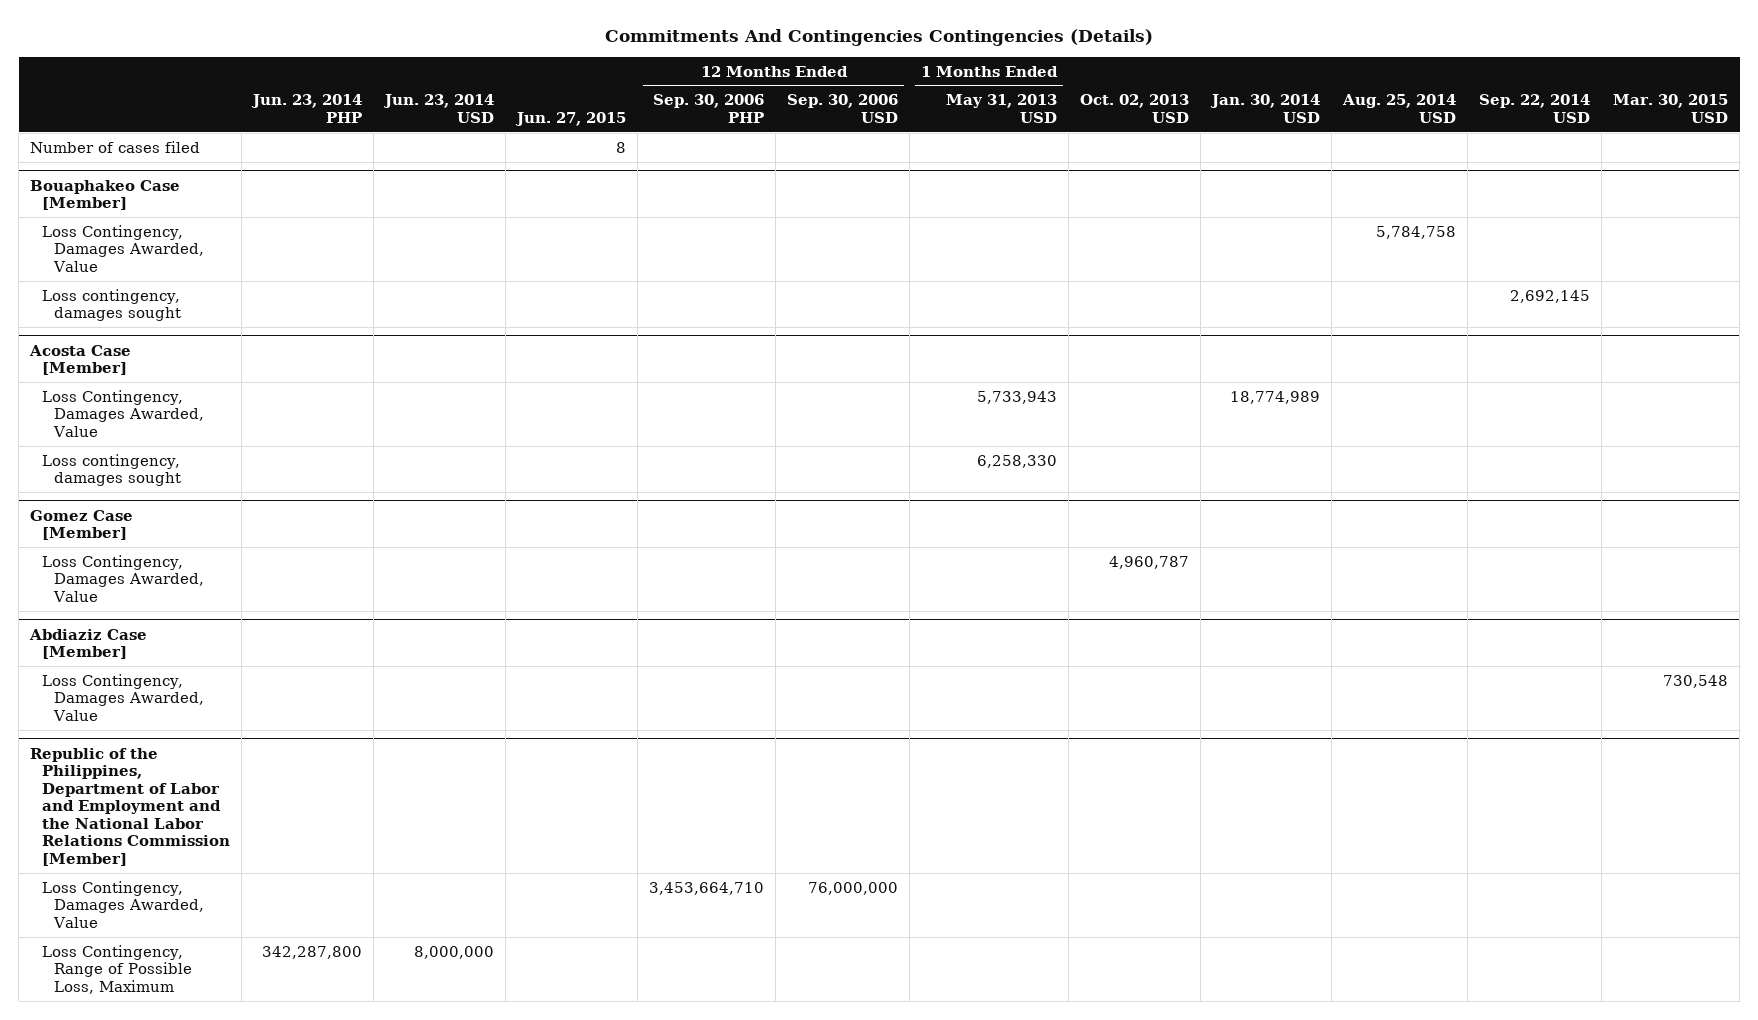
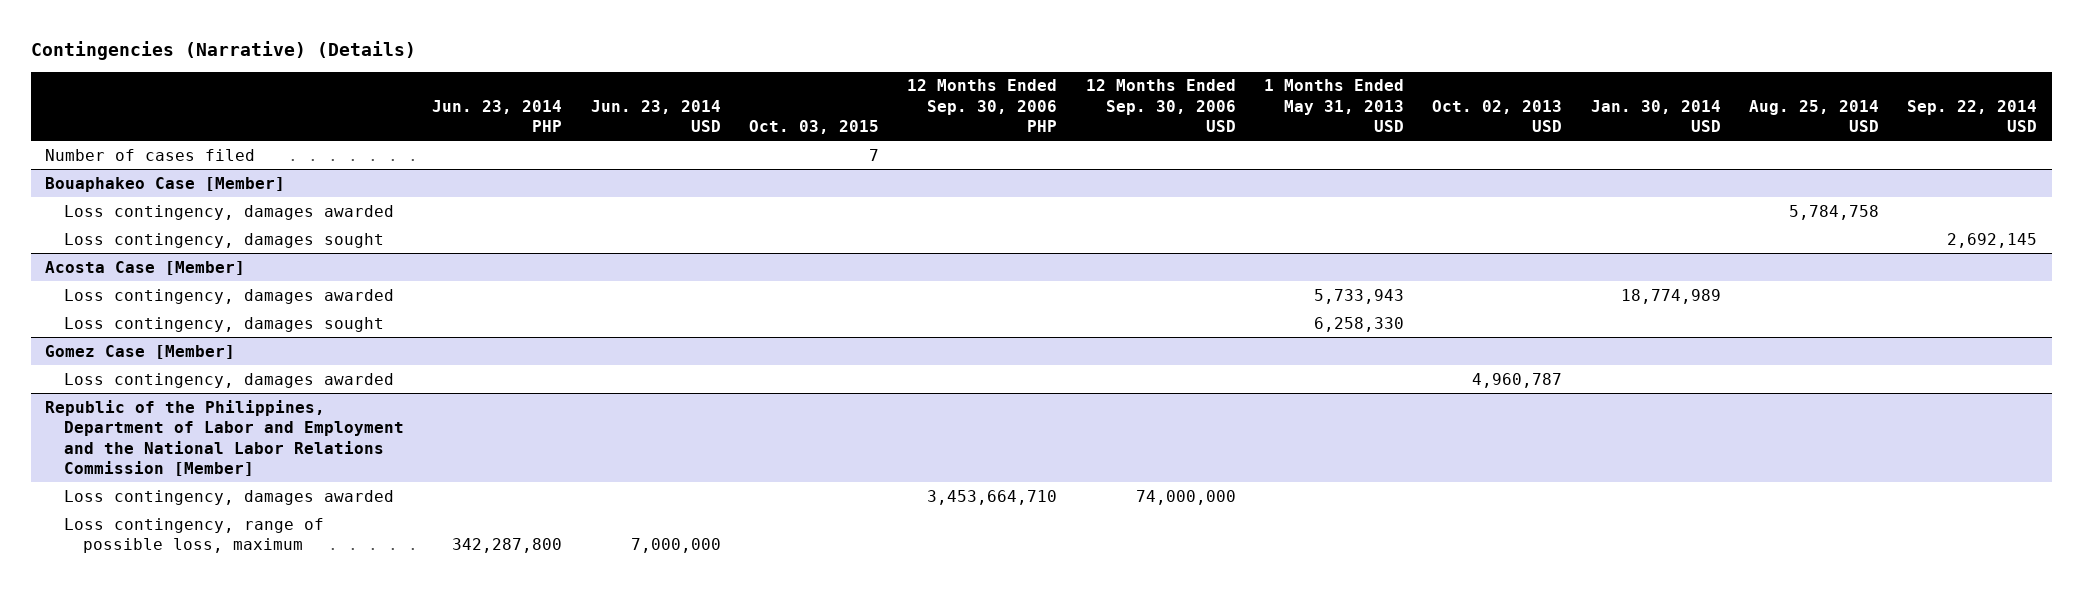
[605,28,1154,46] Commitments And Contingencies Contingencies (Details) -> [31,40,417,60] Contingencies (Narrative) (Details)
[515,111,627,126] Jun. 27, 2015 -> none
[1613,94,1729,123] Mar. 30, 2015 USD -> none
none -> [749,120,880,135] Oct. 03, 2015
[42,224,205,272] Loss Contingency, Damages Awarded, Value -> [64,204,395,220] Loss contingency, damages awarded
[42,389,205,437] Loss Contingency, Damages Awarded, Value -> [64,288,395,304] Loss contingency, damages awarded
[29,628,148,660] Abdiaziz Case [Member] -> none
[42,673,205,721] Loss Contingency, Damages Awarded, Value -> none
[42,554,205,602] Loss Contingency, Damages Awarded, Value -> [64,372,395,388] Loss contingency, damages awarded
[42,880,205,928] Loss Contingency, Damages Awarded, Value -> [64,489,395,505] Loss contingency, damages awarded
[808,881,899,895] 76,000,000 -> [1135,489,1236,505] 74,000,000
[42,944,193,994] Loss Contingency, Range of Possible Loss, Maximum -> [64,517,325,554] Loss contingency, range of possible loss, maximum
[414,945,495,959] 8,000,000 -> [630,538,721,554] 7,000,000

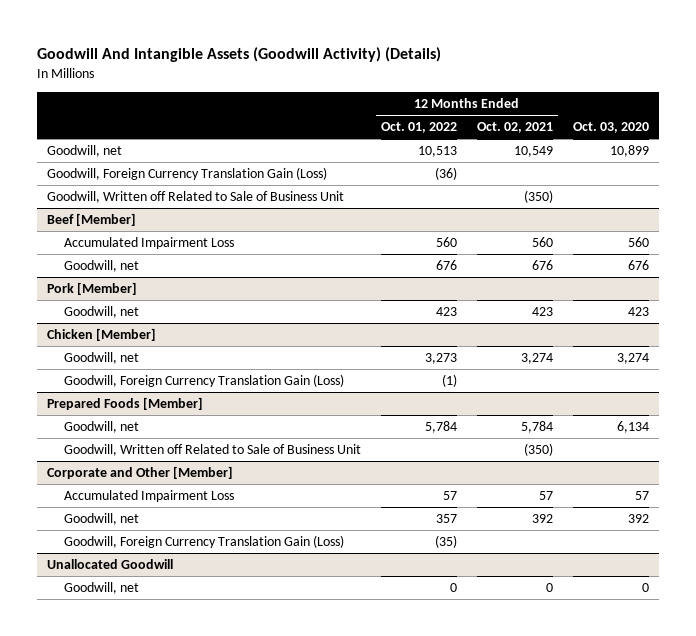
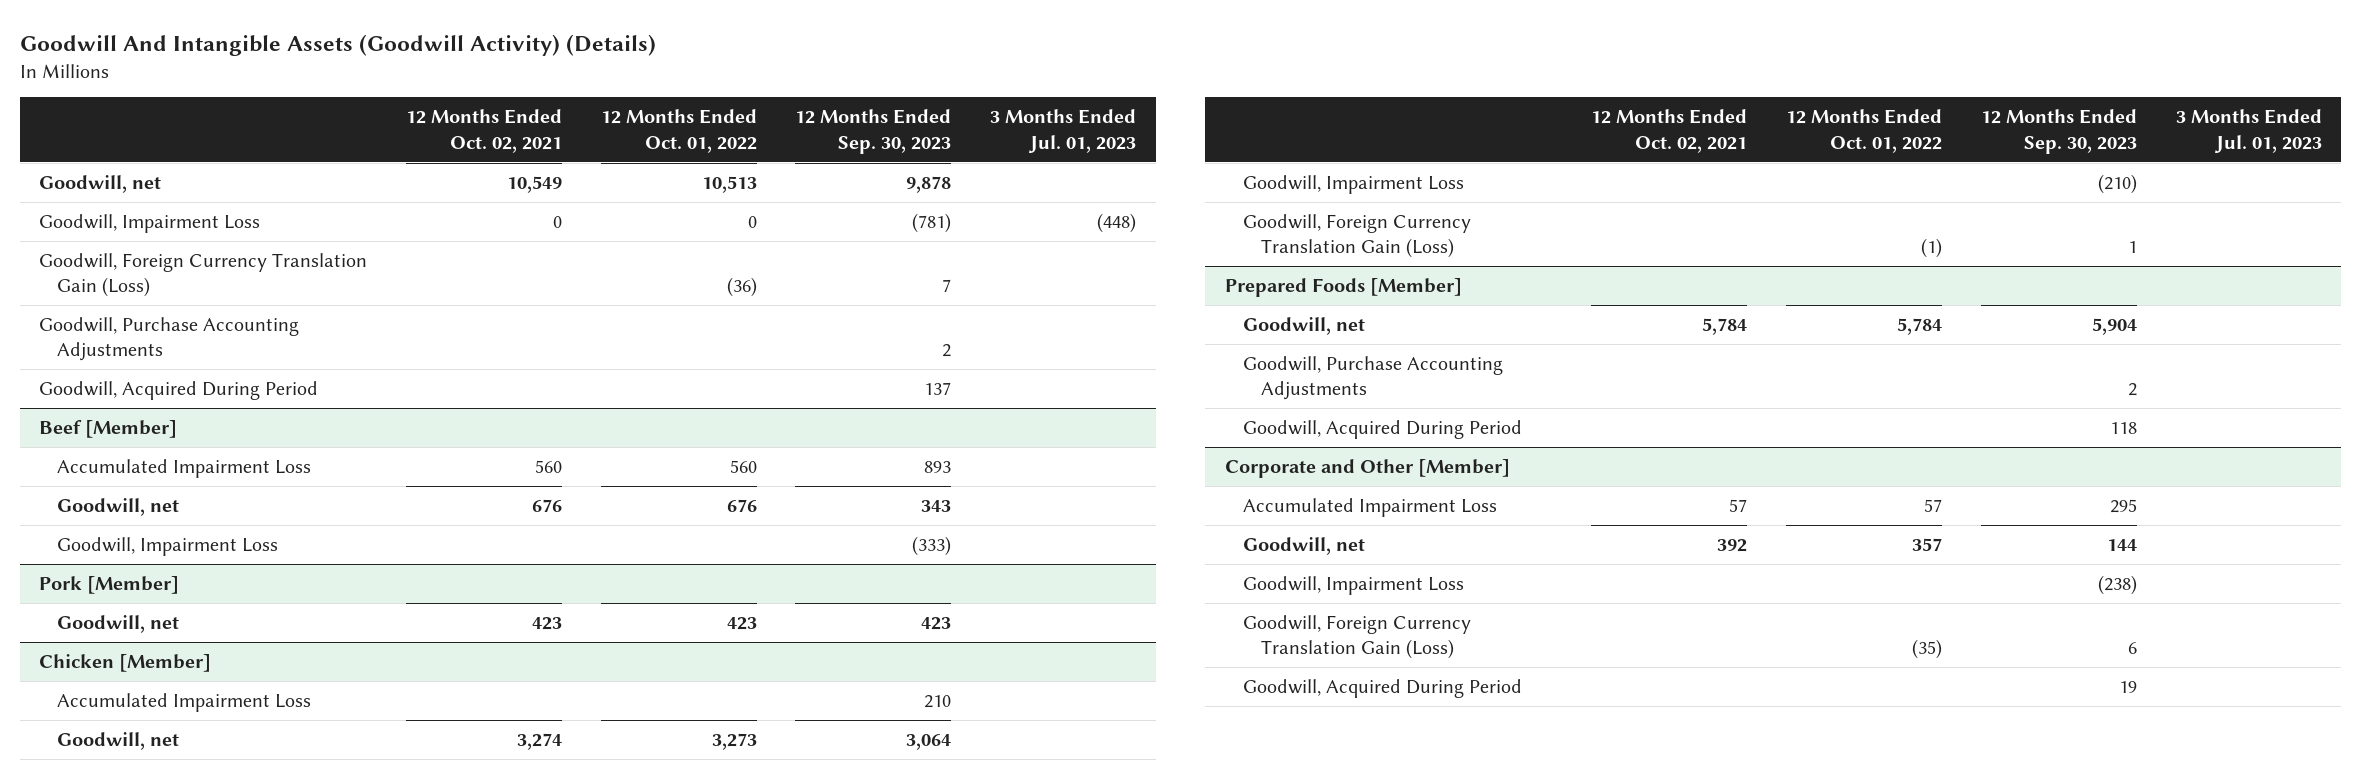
[573,122,650,134] Oct. 03, 2020 -> none
none -> [795,109,952,154] 12 Months Ended Sep. 30, 2023
none -> [990,109,1137,153] 3 Months Ended Jul. 01, 2023
none -> [39,213,261,233] Goodwill, Impairment Loss
[47,191,345,204] Goodwill, Written off Related to Sale of Business Unit -> none
none -> [39,316,300,362] Goodwill, Purchase Accounting Adjustments
none -> [39,380,319,400] Goodwill, Acquired During Period
none -> [57,536,279,556] Goodwill, Impairment Loss
none -> [57,692,312,712] Accumulated Impairment Loss
none -> [1242,174,1464,194] Goodwill, Impairment Loss
[63,444,361,457] Goodwill, Written off Related to Sale of Business Unit -> none
none -> [1242,355,1503,401] Goodwill, Purchase Accounting Adjustments
none -> [1242,419,1522,439] Goodwill, Acquired During Period
none -> [1242,575,1464,595] Goodwill, Impairment Loss
[47,559,174,570] Unallocated Goodwill -> none
[63,582,139,595] Goodwill, net -> none
none -> [1242,678,1522,698] Goodwill, Acquired During Period

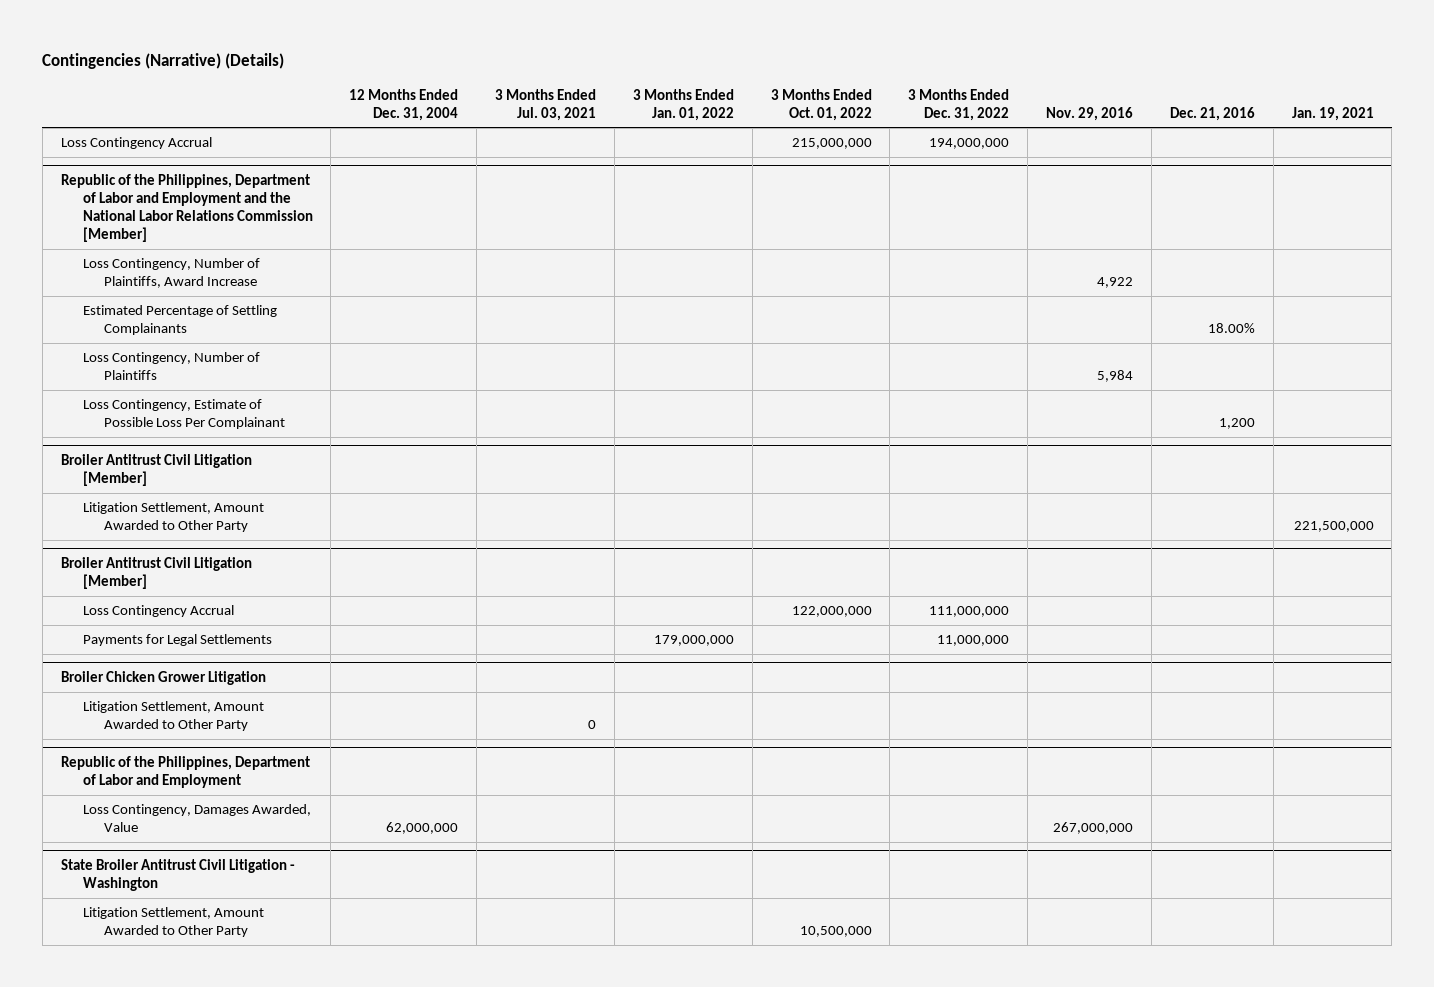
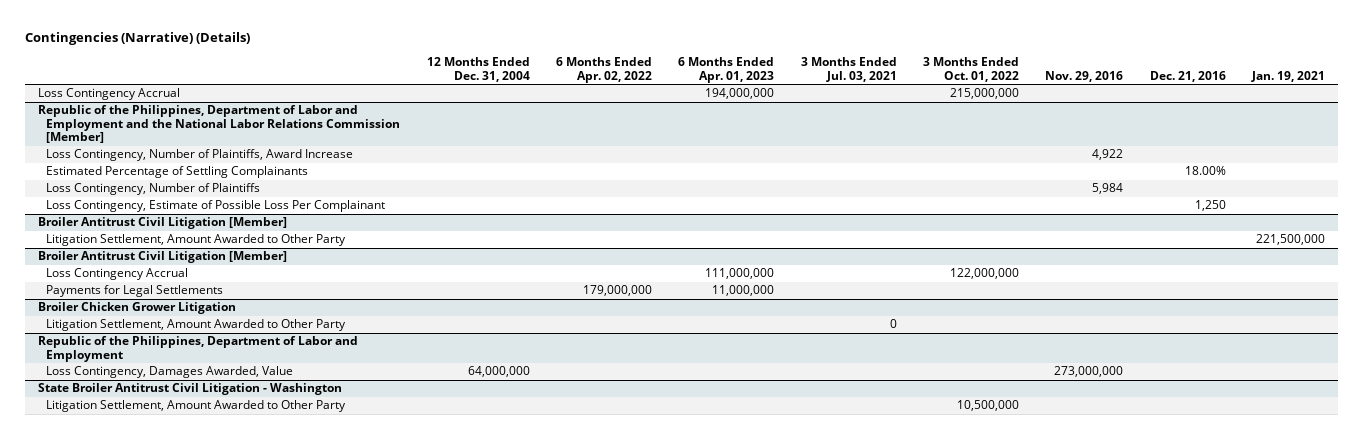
[632,88,734,121] 3 Months Ended Jan. 01, 2022 -> none
[908,88,1010,121] 3 Months Ended Dec. 31, 2022 -> none
none -> [555,57,652,83] 6 Months Ended Apr. 02, 2022
none -> [678,57,775,83] 6 Months Ended Apr. 01, 2023
[1218,418,1255,430] 1,200 -> [1194,200,1226,212] 1,250
[386,822,459,835] 62,000,000 -> [467,366,530,378] 64,000,000
[1053,822,1134,835] 267,000,000 -> [1054,366,1124,378] 273,000,000

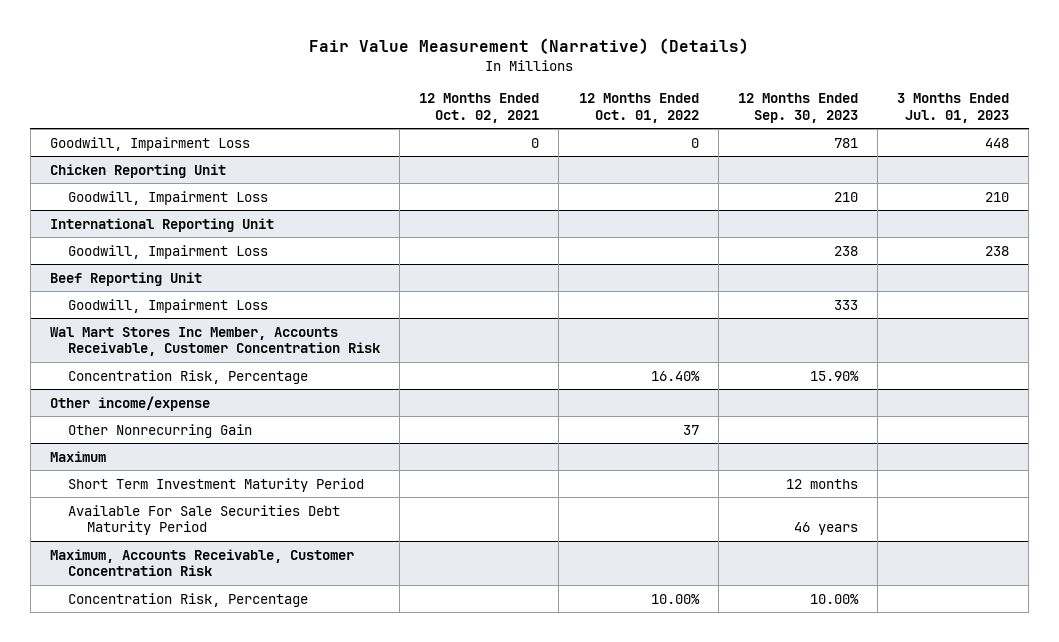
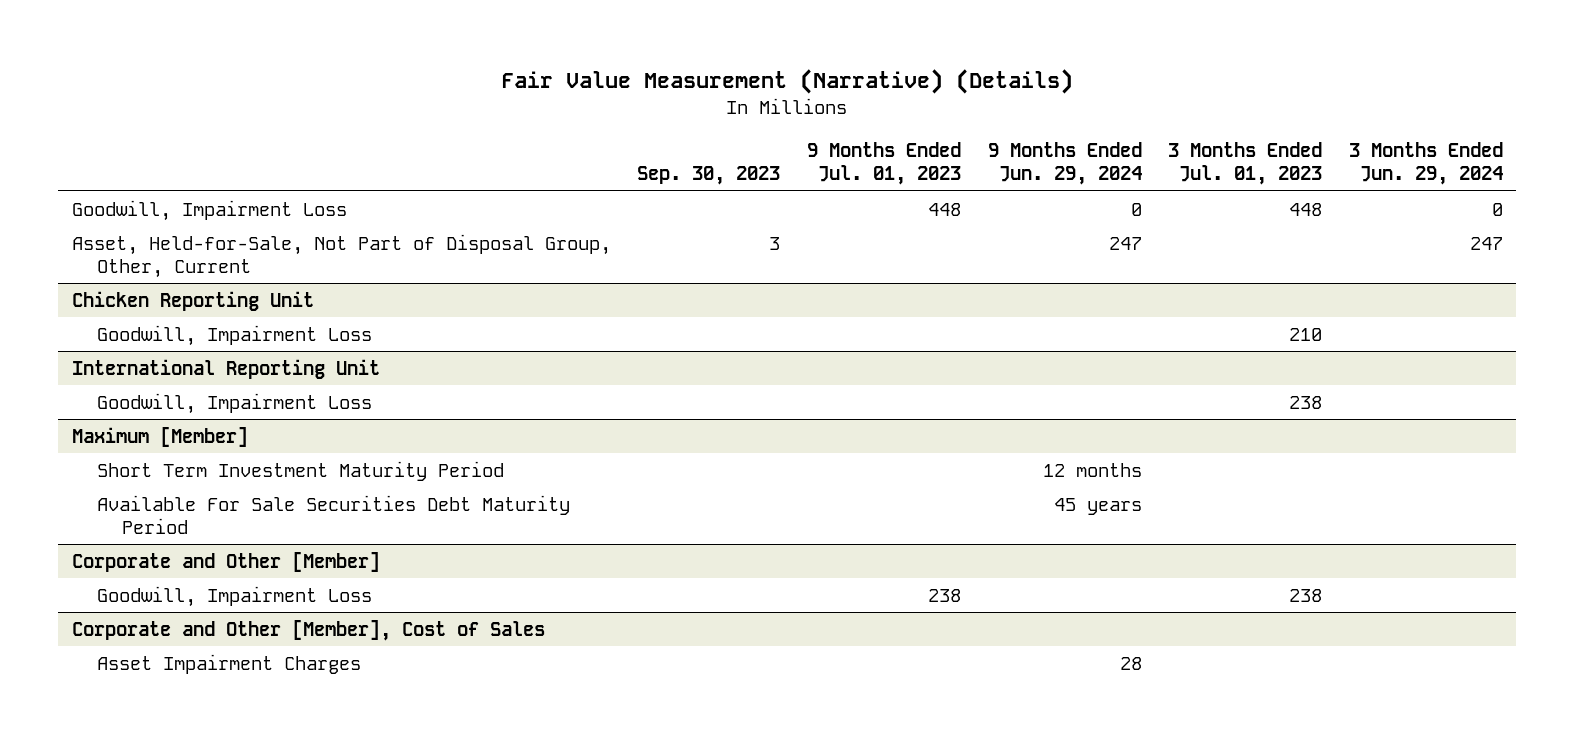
[419,93,540,123] 12 Months Ended Oct. 02, 2021 -> none
[578,93,699,123] 12 Months Ended Oct. 01, 2022 -> none
[737,93,858,123] 12 Months Ended Sep. 30, 2023 -> none
none -> [637,166,781,186] Sep. 30, 2023
none -> [806,142,961,186] 9 Months Ended Jul. 01, 2023
none -> [987,142,1142,186] 9 Months Ended Jun. 29, 2024
none -> [1348,142,1503,186] 3 Months Ended Jun. 29, 2024
none -> [71,233,611,278] Asset, Held-for-Sale, Not Part of Disposal Group, Other, Current
[49,271,202,286] Beef Reporting Unit -> none
[68,298,269,313] Goodwill, Impairment Loss -> none
[49,326,381,357] Wal Mart Stores Inc Member, Accounts Receivable, Customer Concentration Risk -> none
[68,369,309,384] Concentration Risk, Percentage -> none
[49,395,210,411] Other income/expense -> none
[68,423,253,438] Other Nonrecurring Gain -> none
[49,450,106,462] Maximum -> [71,426,248,447] Maximum [Member]
[49,548,354,577] Maximum, Accounts Receivable, Customer Concentration Risk -> none
[68,592,309,607] Concentration Risk, Percentage -> none
none -> [71,551,380,572] Corporate and Other [Member]
none -> [96,585,372,607] Goodwill, Impairment Loss
none -> [71,619,545,641] Corporate and Other [Member], Cost of Sales
none -> [96,653,361,674] Asset Impairment Charges

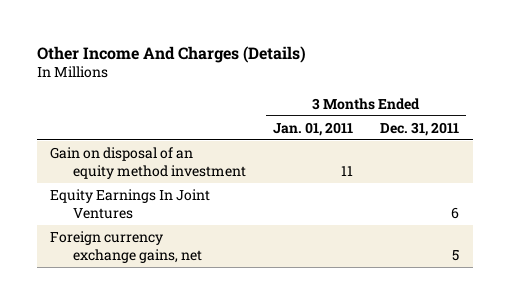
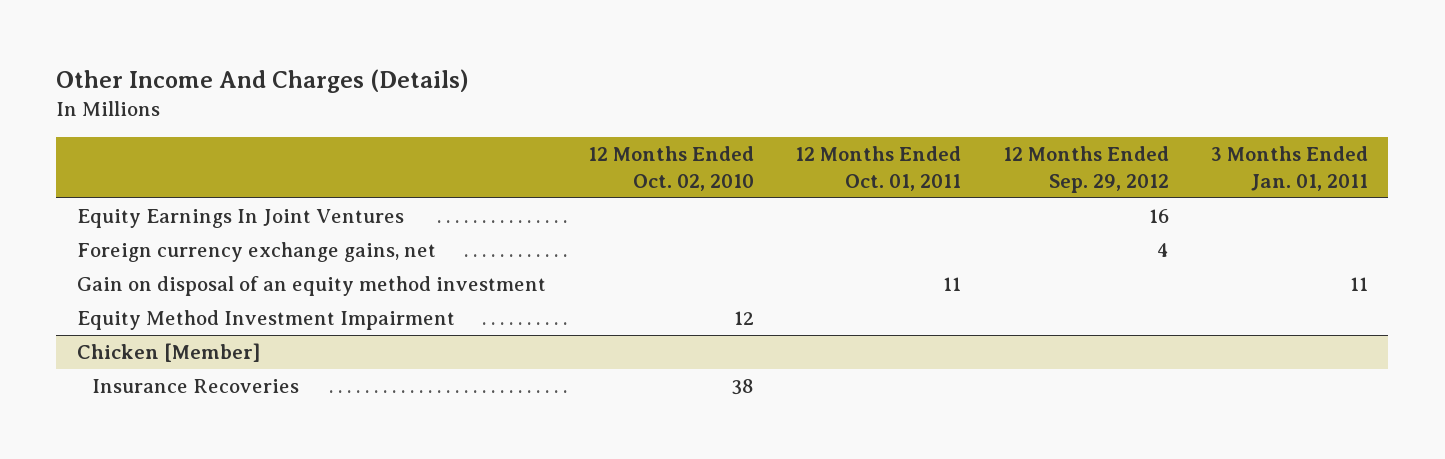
[380,121,460,136] Dec. 31, 2011 -> none
none -> [587,146,754,191] 12 Months Ended Oct. 02, 2010
none -> [795,146,962,191] 12 Months Ended Oct. 01, 2011
none -> [1002,146,1169,193] 12 Months Ended Sep. 29, 2012
[50,147,246,180] Gain on disposal of an equity method investment -> [77,276,547,297] Gain on disposal of an equity method investment
none -> [77,310,456,331] Equity Method Investment Impairment
none -> [77,343,261,363] Chicken [Member]
none -> [91,379,299,394] Insurance Recoveries

